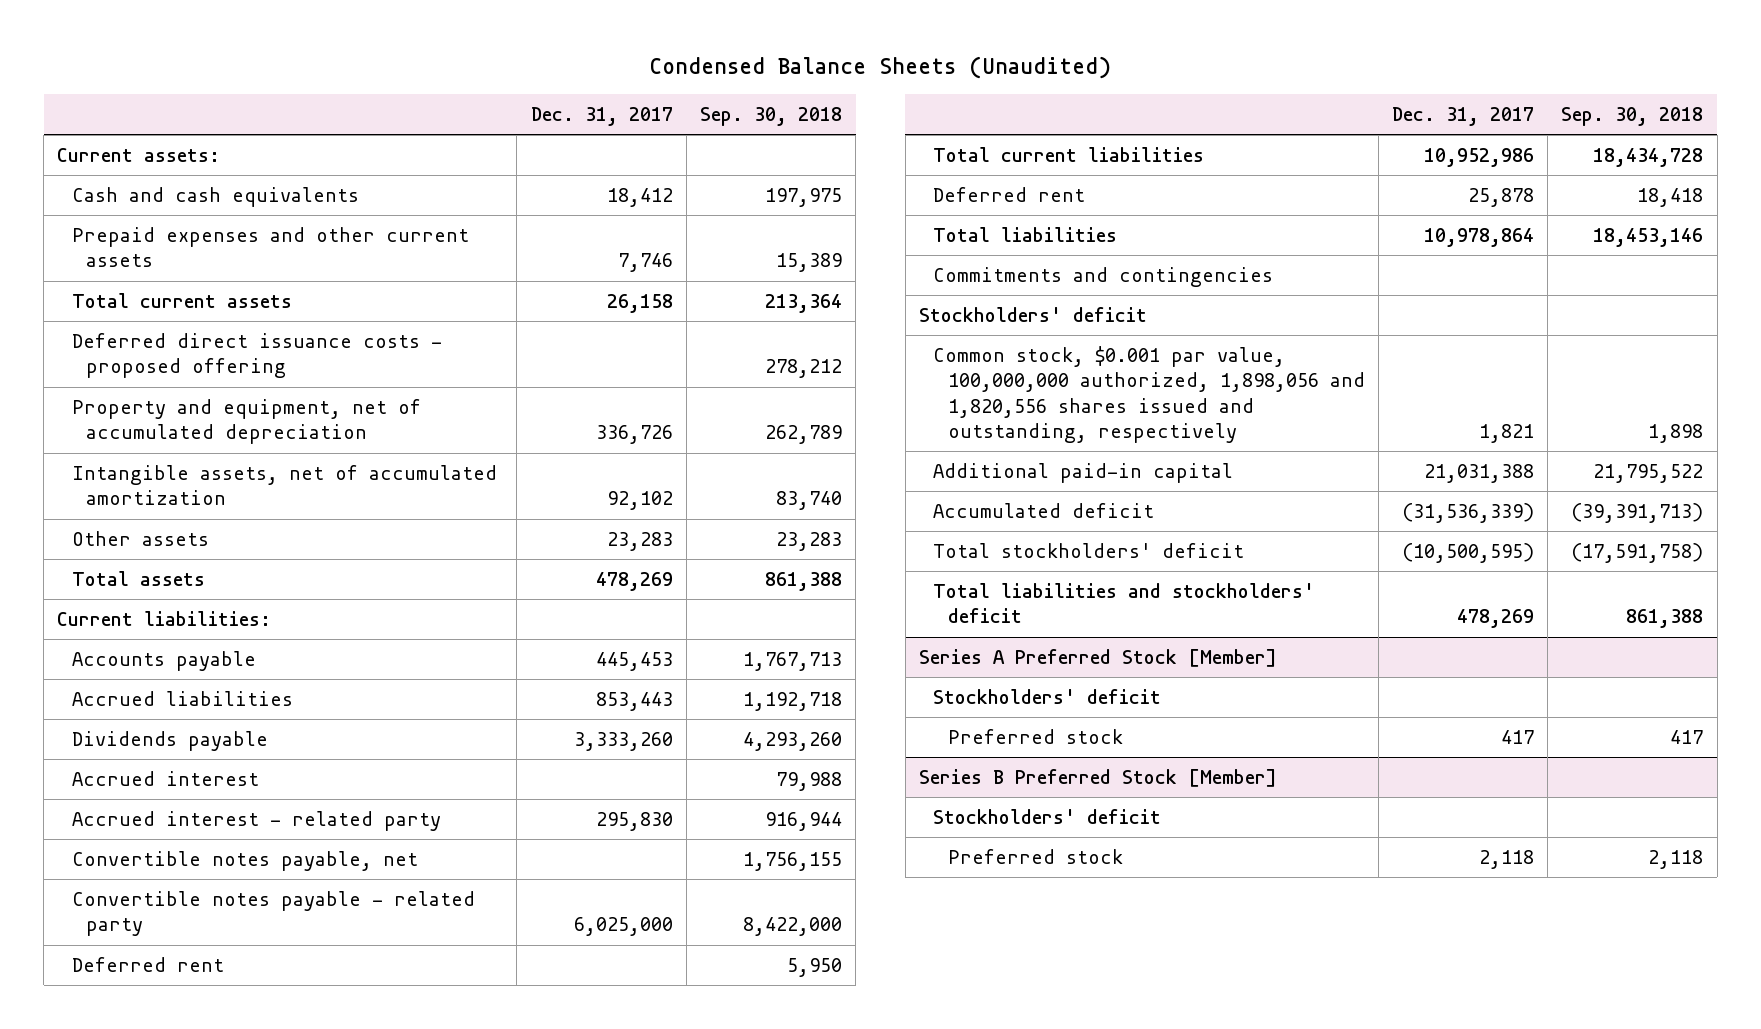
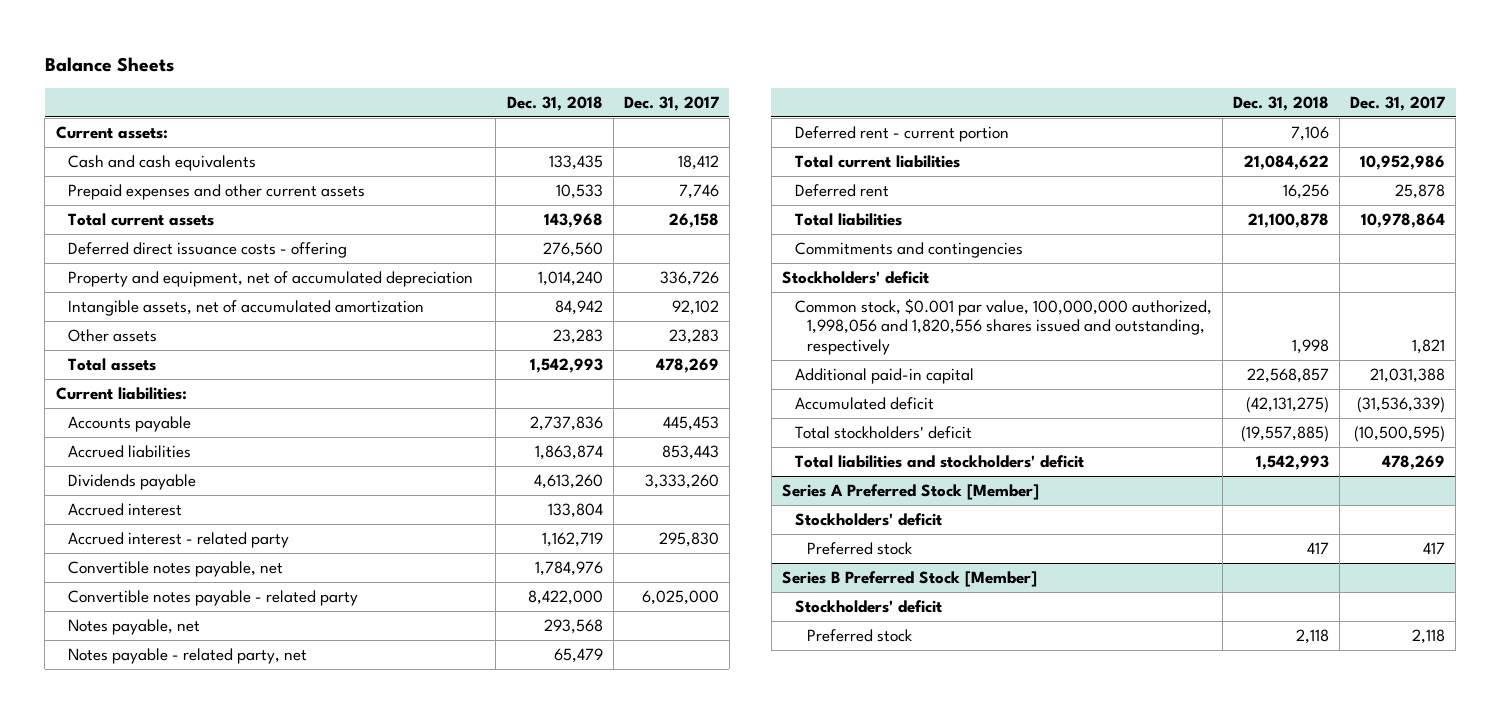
[649,56,1112,80] Condensed Balance Sheets (Unaudited) -> [44,57,174,73] Balance Sheets
[699,106,842,126] Sep. 30, 2018 -> none
none -> [506,95,603,111] Dec. 31, 2018
[71,332,442,379] Deferred direct issuance costs - proposed offering -> [68,241,348,258] Deferred direct issuance costs - offering
none -> [68,618,201,635] Notes payable, net
none -> [68,647,308,664] Notes payable - related party, net
[71,956,224,972] Deferred rent -> [794,125,1009,142] Deferred rent - current portion
[933,345,1365,444] Common stock, $0.001 par value, 100,000,000 authorized, 1,898,056 and 1,820,556 shares issued and outstanding, respectively -> [794,297,1212,355] Common stock, $0.001 par value, 100,000,000 authorized, 1,998,056 and 1,820,556 shares issued and outstanding, respectively

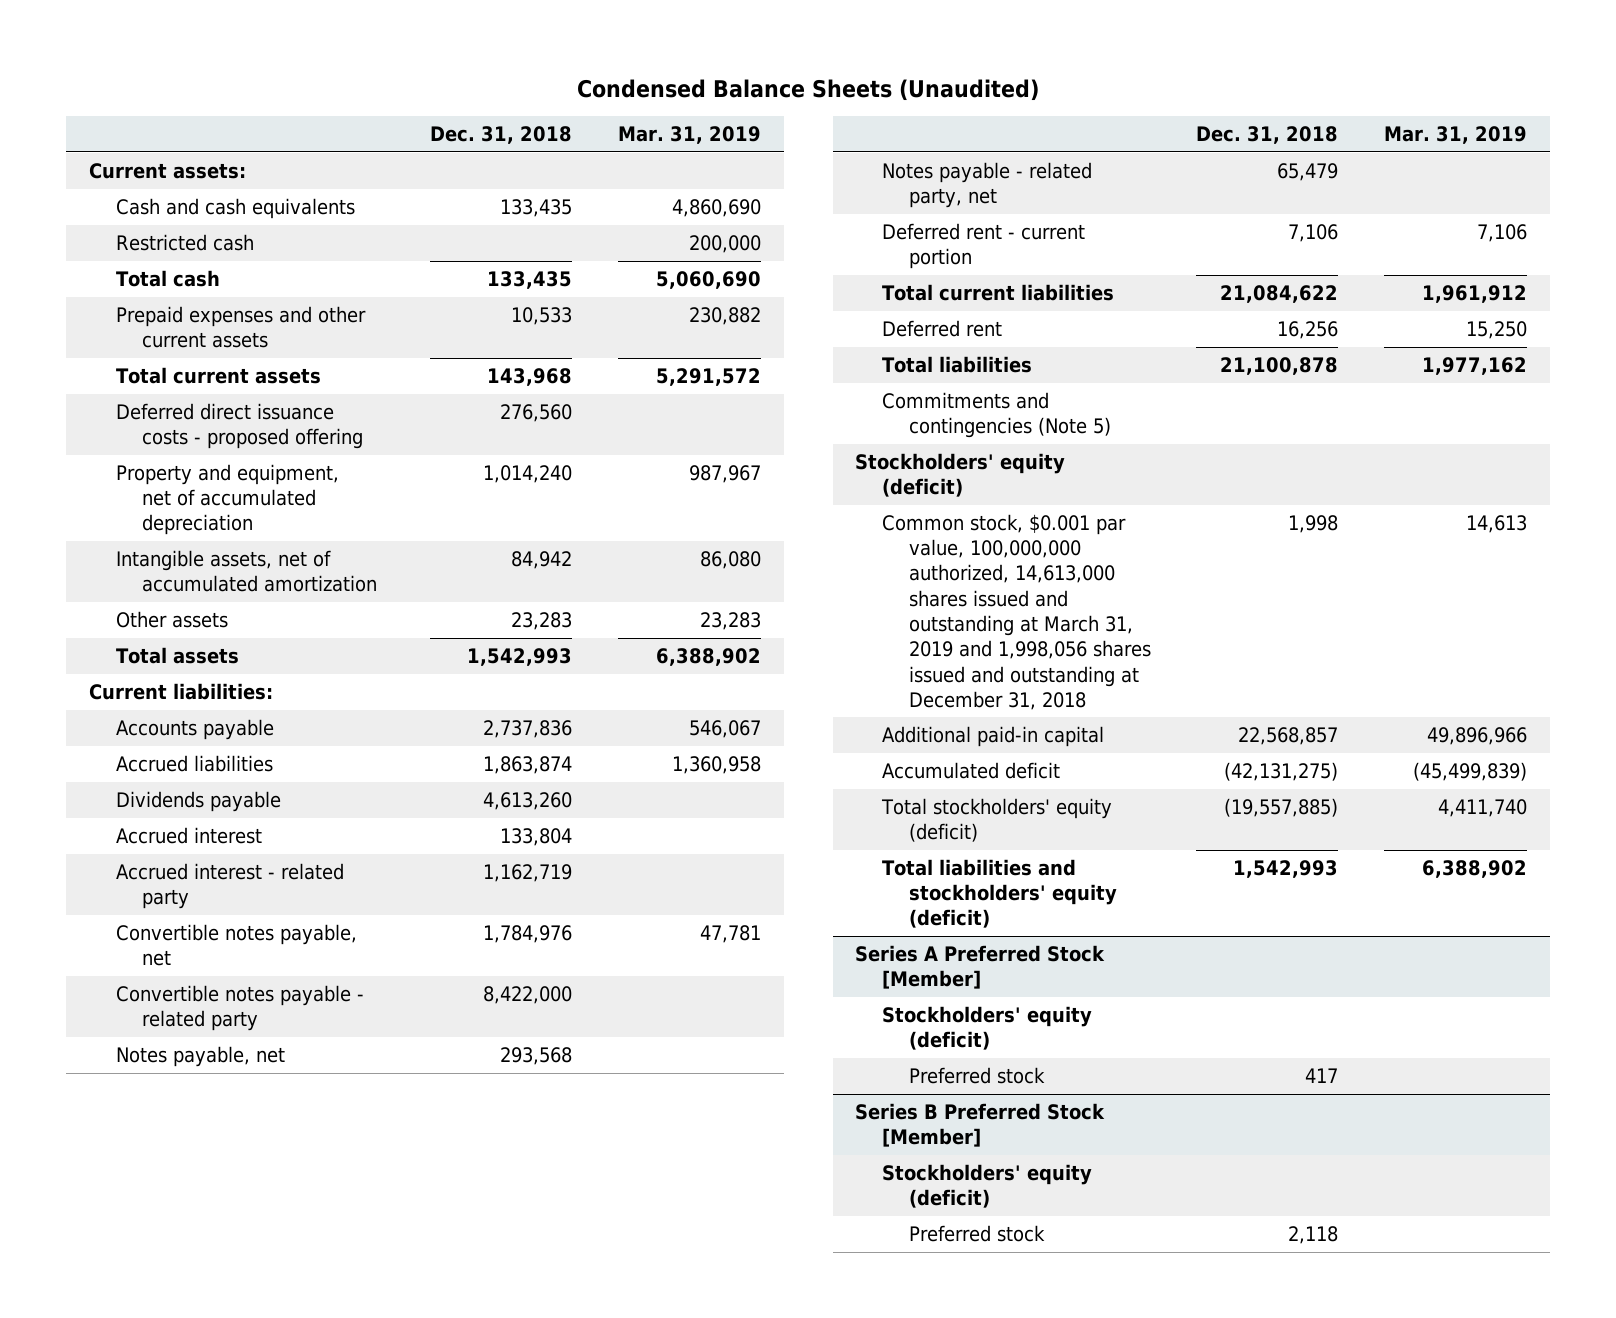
[44,57,174,73] Balance Sheets -> [577,78,1040,101] Condensed Balance Sheets (Unaudited)
[623,95,719,111] Dec. 31, 2017 -> none
none -> [617,126,761,145] Mar. 31, 2019
none -> [115,233,254,251] Restricted cash
none -> [115,269,220,287] Total cash
[68,241,348,258] Deferred direct issuance costs - offering -> [115,402,364,450] Deferred direct issuance costs - proposed offering
[794,241,1023,258] Commitments and contingencies -> [882,391,1111,439] Commitments and contingencies (Note 5)
[782,270,930,284] Stockholders' deficit -> [855,452,1066,498] Stockholders' equity (deficit)
[794,297,1212,355] Common stock, $0.001 par value, 100,000,000 authorized, 1,998,056 and 1,820,556 shares issued and outstanding, respectively -> [882,513,1151,710] Common stock, $0.001 par value, 100,000,000 authorized, 14,613,000 shares issued and outstanding at March 31, 2019 and 1,998,056 shares issued and outstanding at December 31, 2018
[794,425,972,439] Total stockholders' deficit -> [881,797,1113,843] Total stockholders' equity (deficit)
[794,454,1084,468] Total liabilities and stockholders' deficit -> [882,858,1117,929] Total liabilities and stockholders' equity (deficit)
[794,512,942,526] Stockholders' deficit -> [882,1005,1093,1051] Stockholders' equity (deficit)
[794,599,942,613] Stockholders' deficit -> [882,1163,1093,1209] Stockholders' equity (deficit)

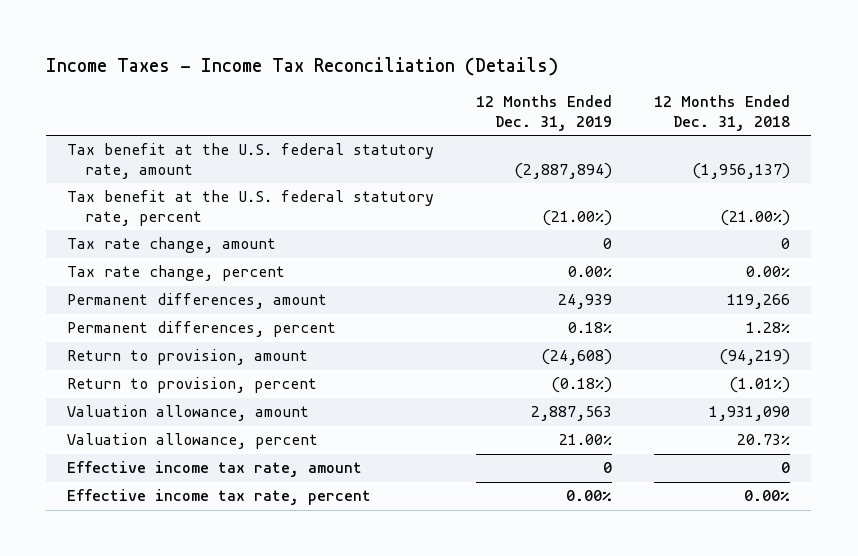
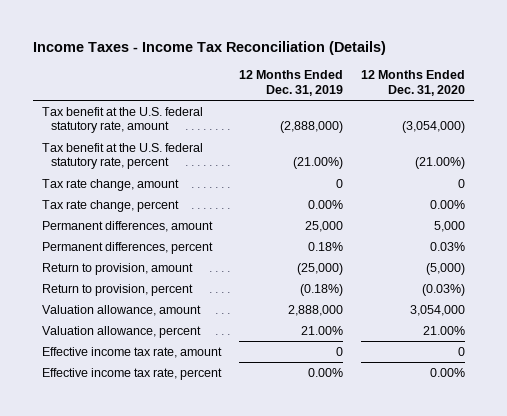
[654,95,791,131] 12 Months Ended Dec. 31, 2018 -> none
none -> [361,70,466,97] 12 Months Ended Dec. 31, 2020
[514,163,613,180] (2,887,894) -> [280,121,344,134] (2,888,000)
[558,294,613,310] 24,939 -> [305,220,344,232] 25,000
[541,349,613,366] (24,608) -> [297,262,344,275] (25,000)
[531,406,613,422] 2,887,563 -> [288,304,344,316] 2,888,000

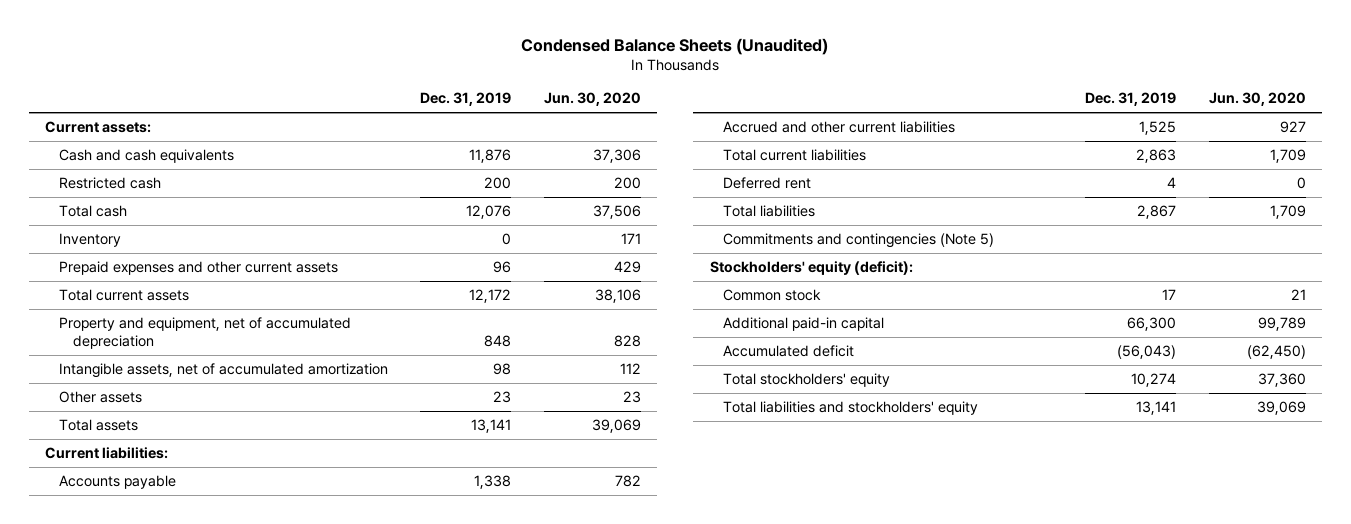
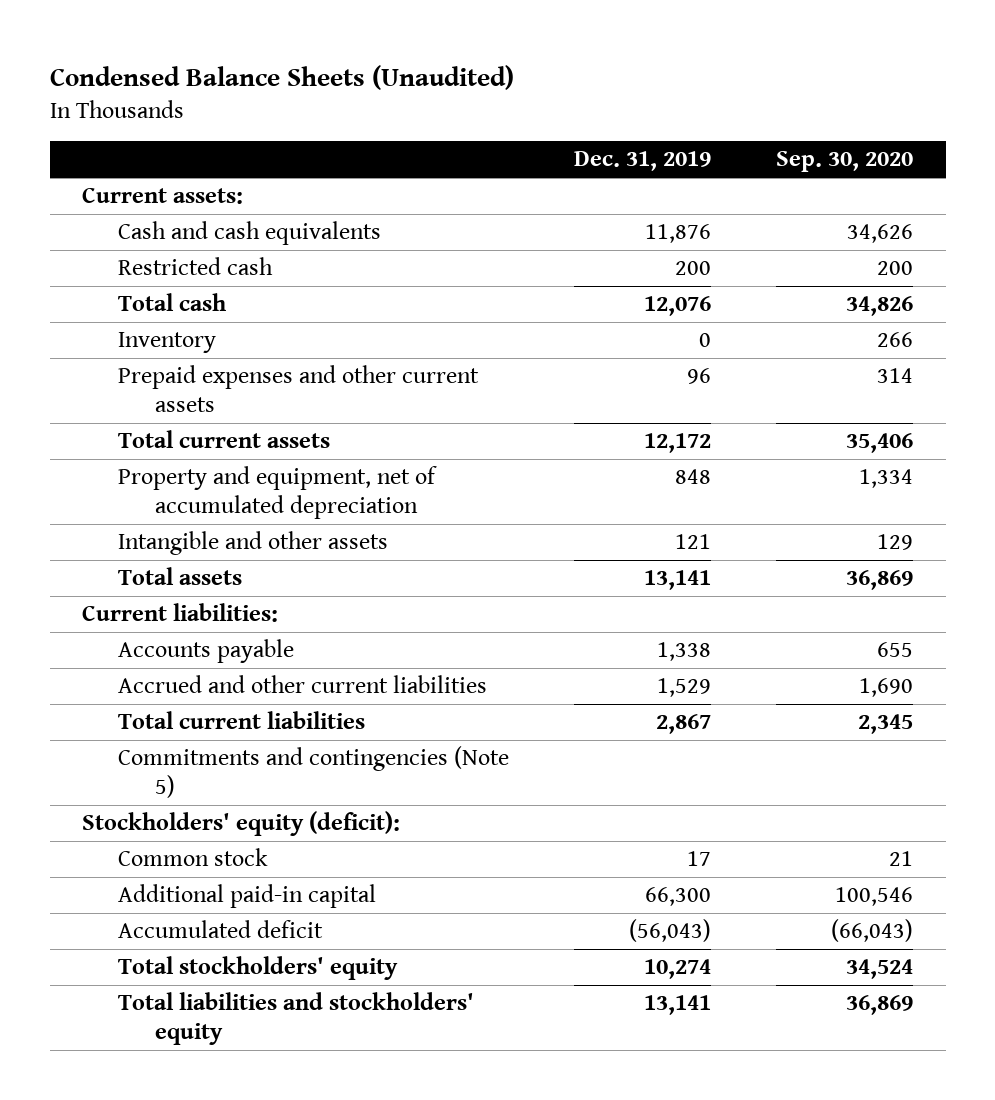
[544,92,642,107] Jun. 30, 2020 -> none
none -> [776,151,914,173] Sep. 30, 2020
[58,390,142,403] Other assets -> none
[58,362,388,378] Intangible assets, net of accumulated amortization -> [118,531,389,556] Intangible and other assets
[493,362,512,375] 98 -> [675,534,712,550] 121
[723,176,812,189] Deferred rent -> none
[723,204,816,217] Total liabilities -> none
[1138,120,1176,135] 1,525 -> [657,678,712,698] 1,529
[1135,148,1176,163] 2,863 -> [656,714,712,735] 2,867

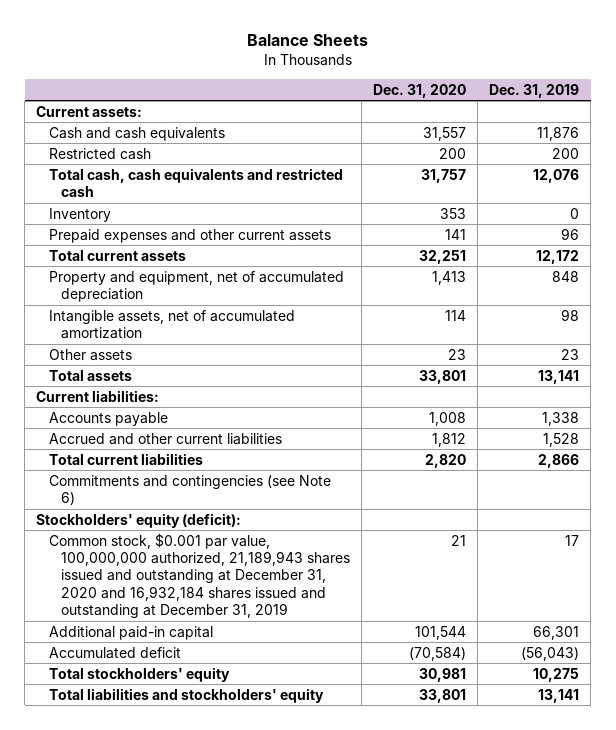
[49,64,514,90] Condensed Balance Sheets (Unaudited) -> [246,34,368,47] Balance Sheets
[776,151,914,173] Sep. 30, 2020 -> none
none -> [373,83,467,98] Dec. 31, 2020
[118,293,227,312] Total cash -> [48,167,343,198] Total cash, cash equivalents and restricted cash
[118,531,389,556] Intangible and other assets -> [48,309,295,340] Intangible assets, net of accumulated amortization
[675,534,712,550] 121 -> [561,308,580,321] 98
none -> [48,348,132,361] Other assets
[657,678,712,698] 1,529 -> [543,432,580,447] 1,528
[656,714,712,735] 2,867 -> [538,453,580,468] 2,866
[118,746,510,799] Commitments and contingencies (Note 5) -> [48,474,331,506] Commitments and contingencies (see Note 6)
[118,848,269,867] Common stock -> [48,532,351,619] Common stock, $0.001 par value, 100,000,000 authorized, 21,189,943 shares issued and outstanding at December 31, 2020 and 16,932,184 shares issued and outstanding at December 31, 2019
[645,887,712,907] 66,300 -> [533,625,580,640] 66,301
[644,959,712,980] 10,274 -> [533,667,580,682] 10,275

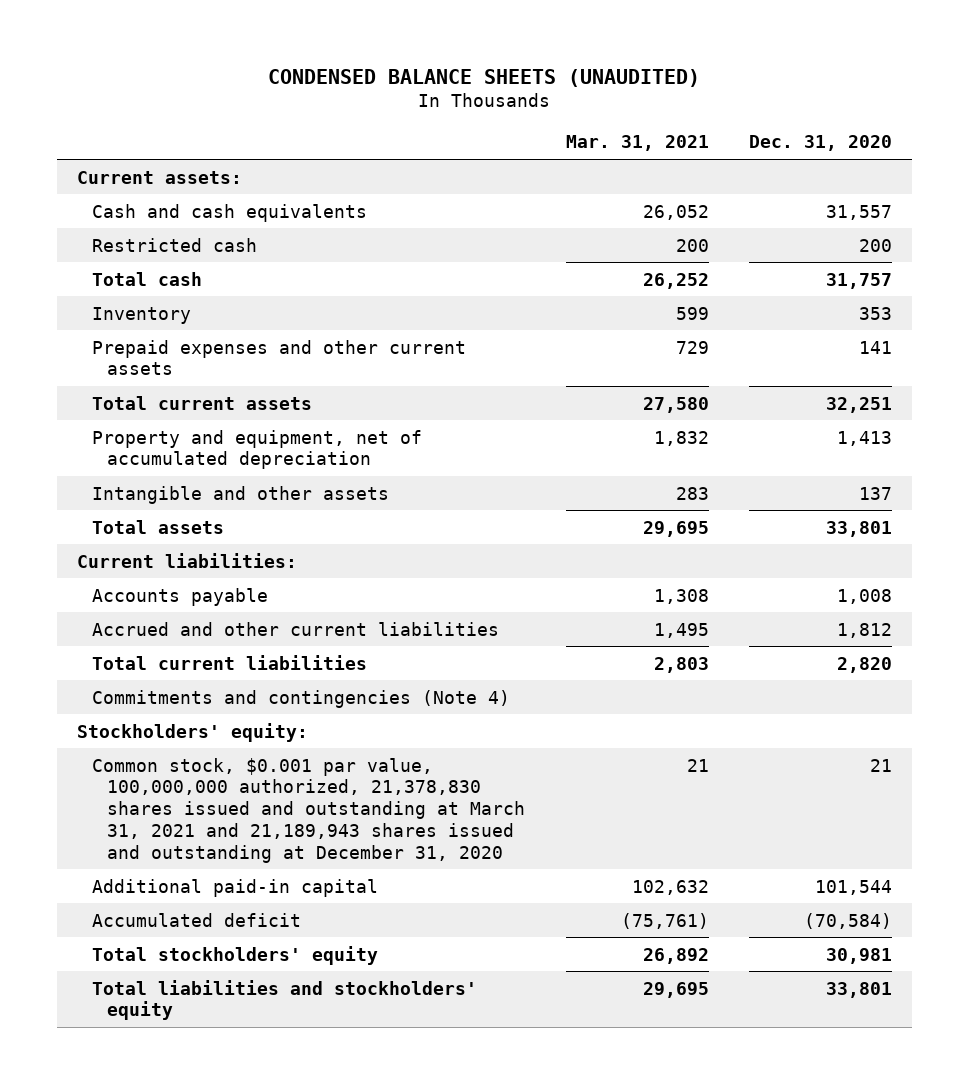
[246,34,368,47] Balance Sheets -> [268,68,701,87] CONDENSED BALANCE SHEETS (UNAUDITED)
[489,83,580,98] Dec. 31, 2019 -> none
none -> [565,135,709,152] Mar. 31, 2021
[48,167,343,198] Total cash, cash equivalents and restricted cash -> [92,271,203,286] Total cash
[48,348,132,361] Other assets -> none
[48,309,295,340] Intangible assets, net of accumulated amortization -> [92,485,390,504] Intangible and other assets
[445,309,467,321] 114 -> [858,486,892,500] 137
[48,474,331,506] Commitments and contingencies (see Note 6) -> [92,689,511,708] Commitments and contingencies (Note 4)
[36,512,242,528] Stockholders' equity (deficit): -> [76,722,308,742] Stockholders' equity:
[48,532,351,619] Common stock, $0.001 par value, 100,000,000 authorized, 21,189,943 shares issued and outstanding at December 31, 2020 and 16,932,184 shares issued and outstanding at December 31, 2019 -> [92,757,526,863] Common stock, $0.001 par value, 100,000,000 authorized, 21,378,830 shares issued and outstanding at March 31, 2021 and 21,189,943 shares issued and outstanding at December 31, 2020

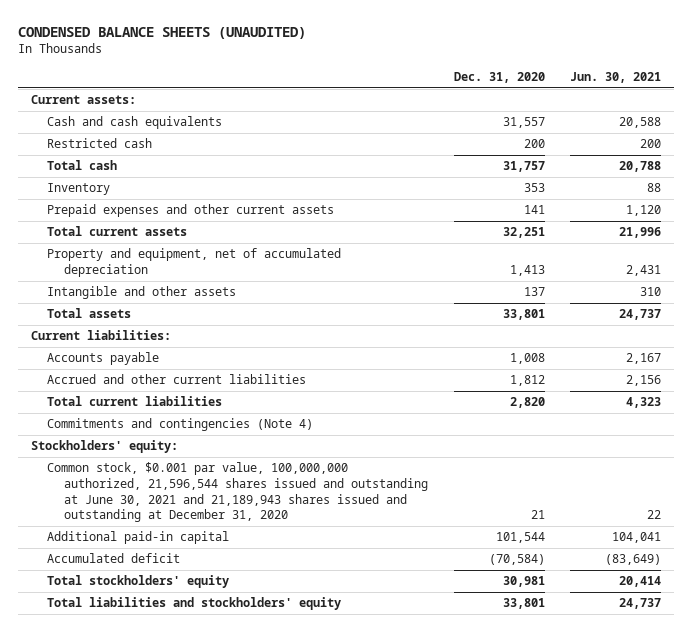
[565,135,709,152] Mar. 31, 2021 -> none
none -> [570,71,662,83] Jun. 30, 2021
[92,757,526,863] Common stock, $0.001 par value, 100,000,000 authorized, 21,378,830 shares issued and outstanding at March 31, 2021 and 21,189,943 shares issued and outstanding at December 31, 2020 -> [47,462,429,523] Common stock, $0.001 par value, 100,000,000 authorized, 21,596,544 shares issued and outstanding at June 30, 2021 and 21,189,943 shares issued and outstanding at December 31, 2020

